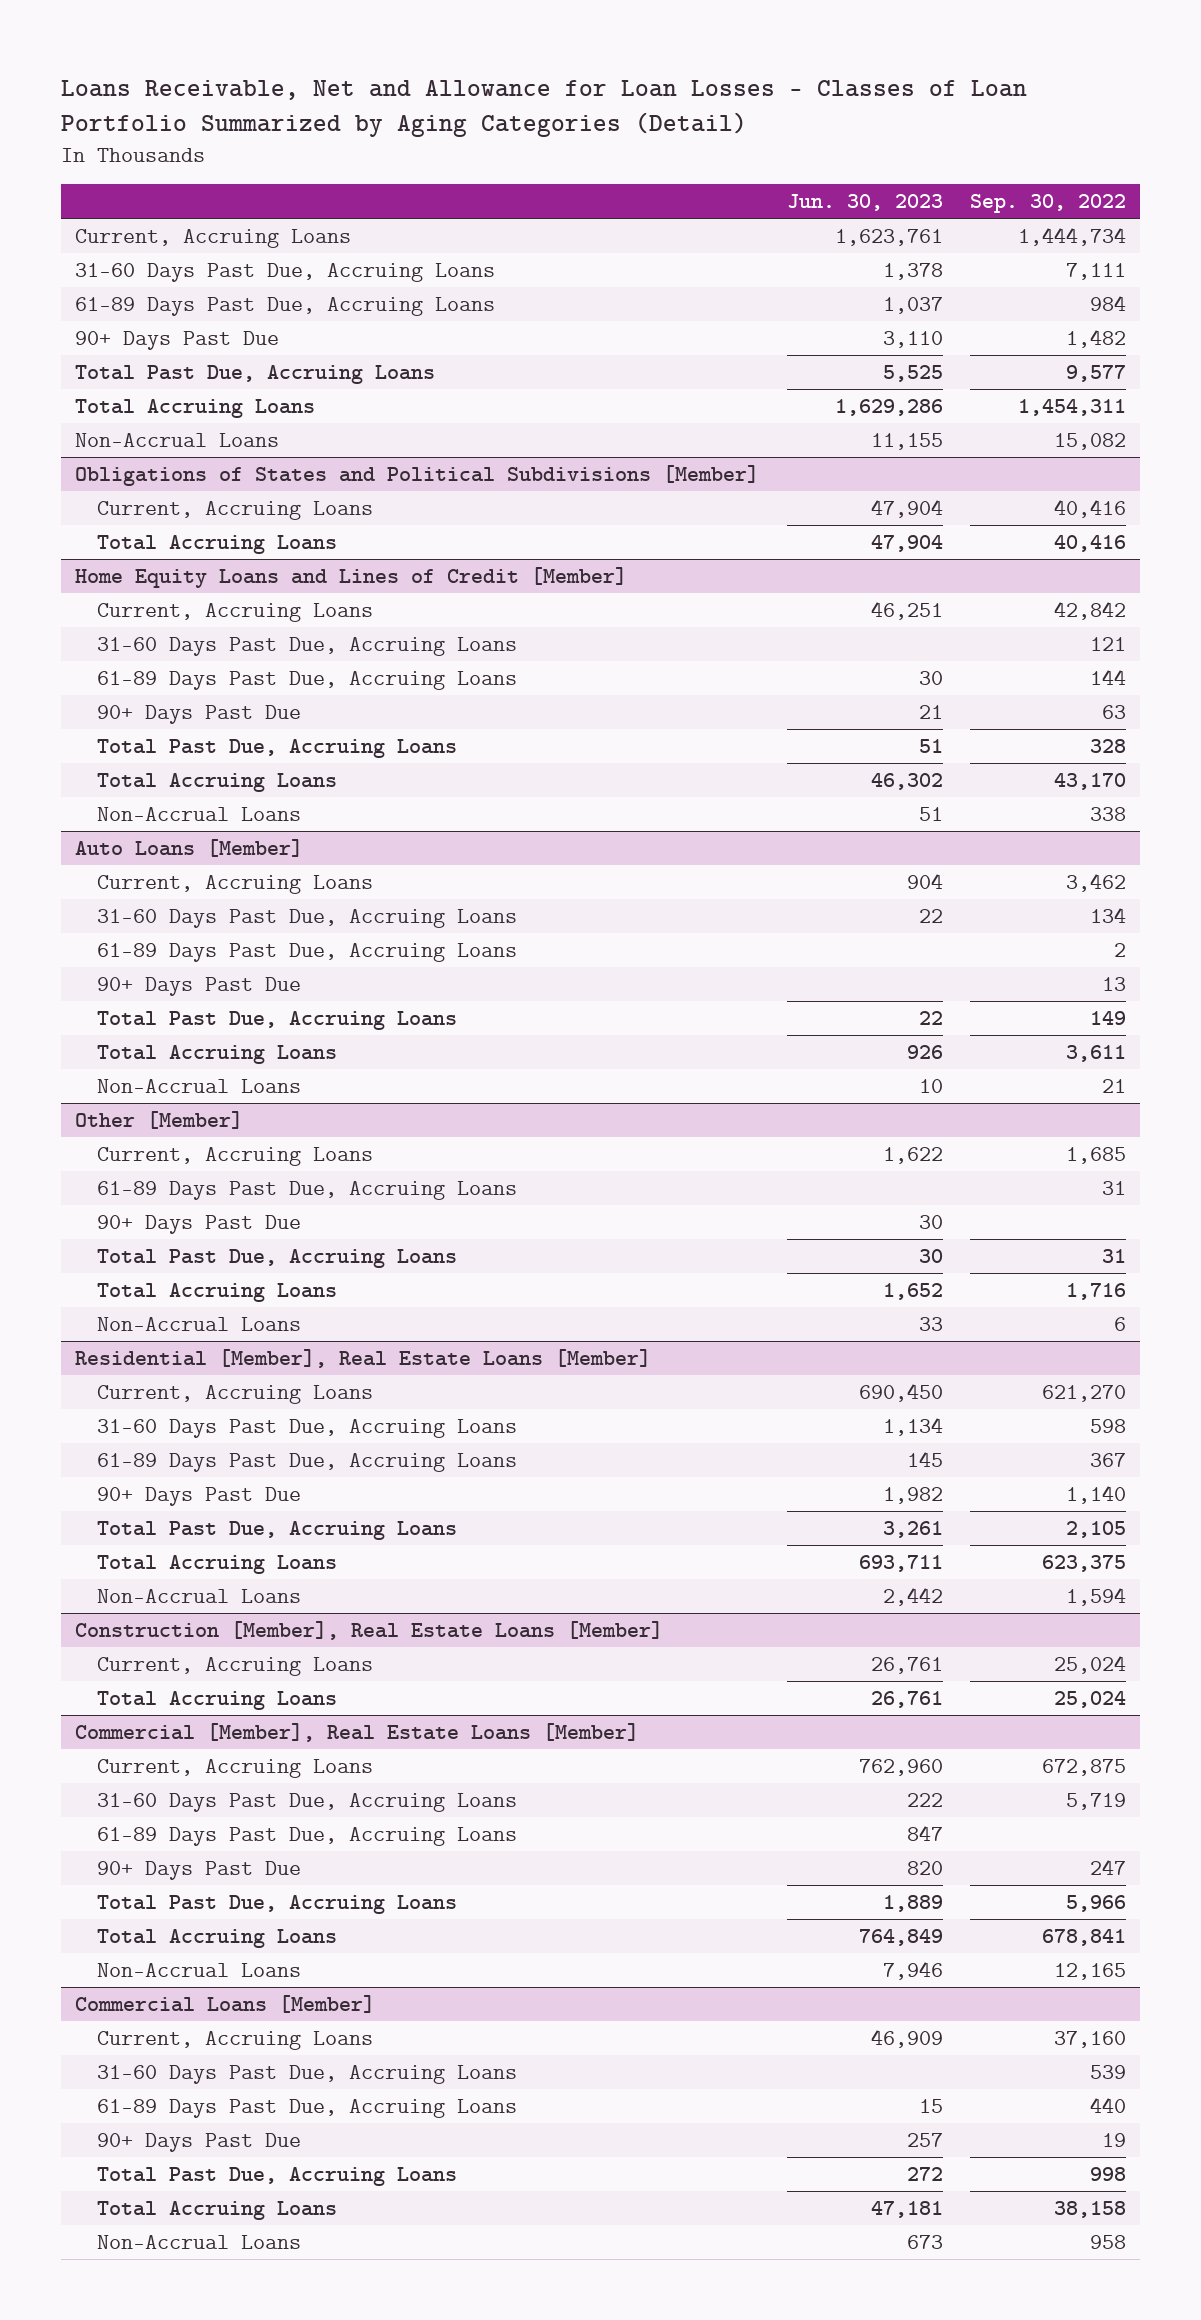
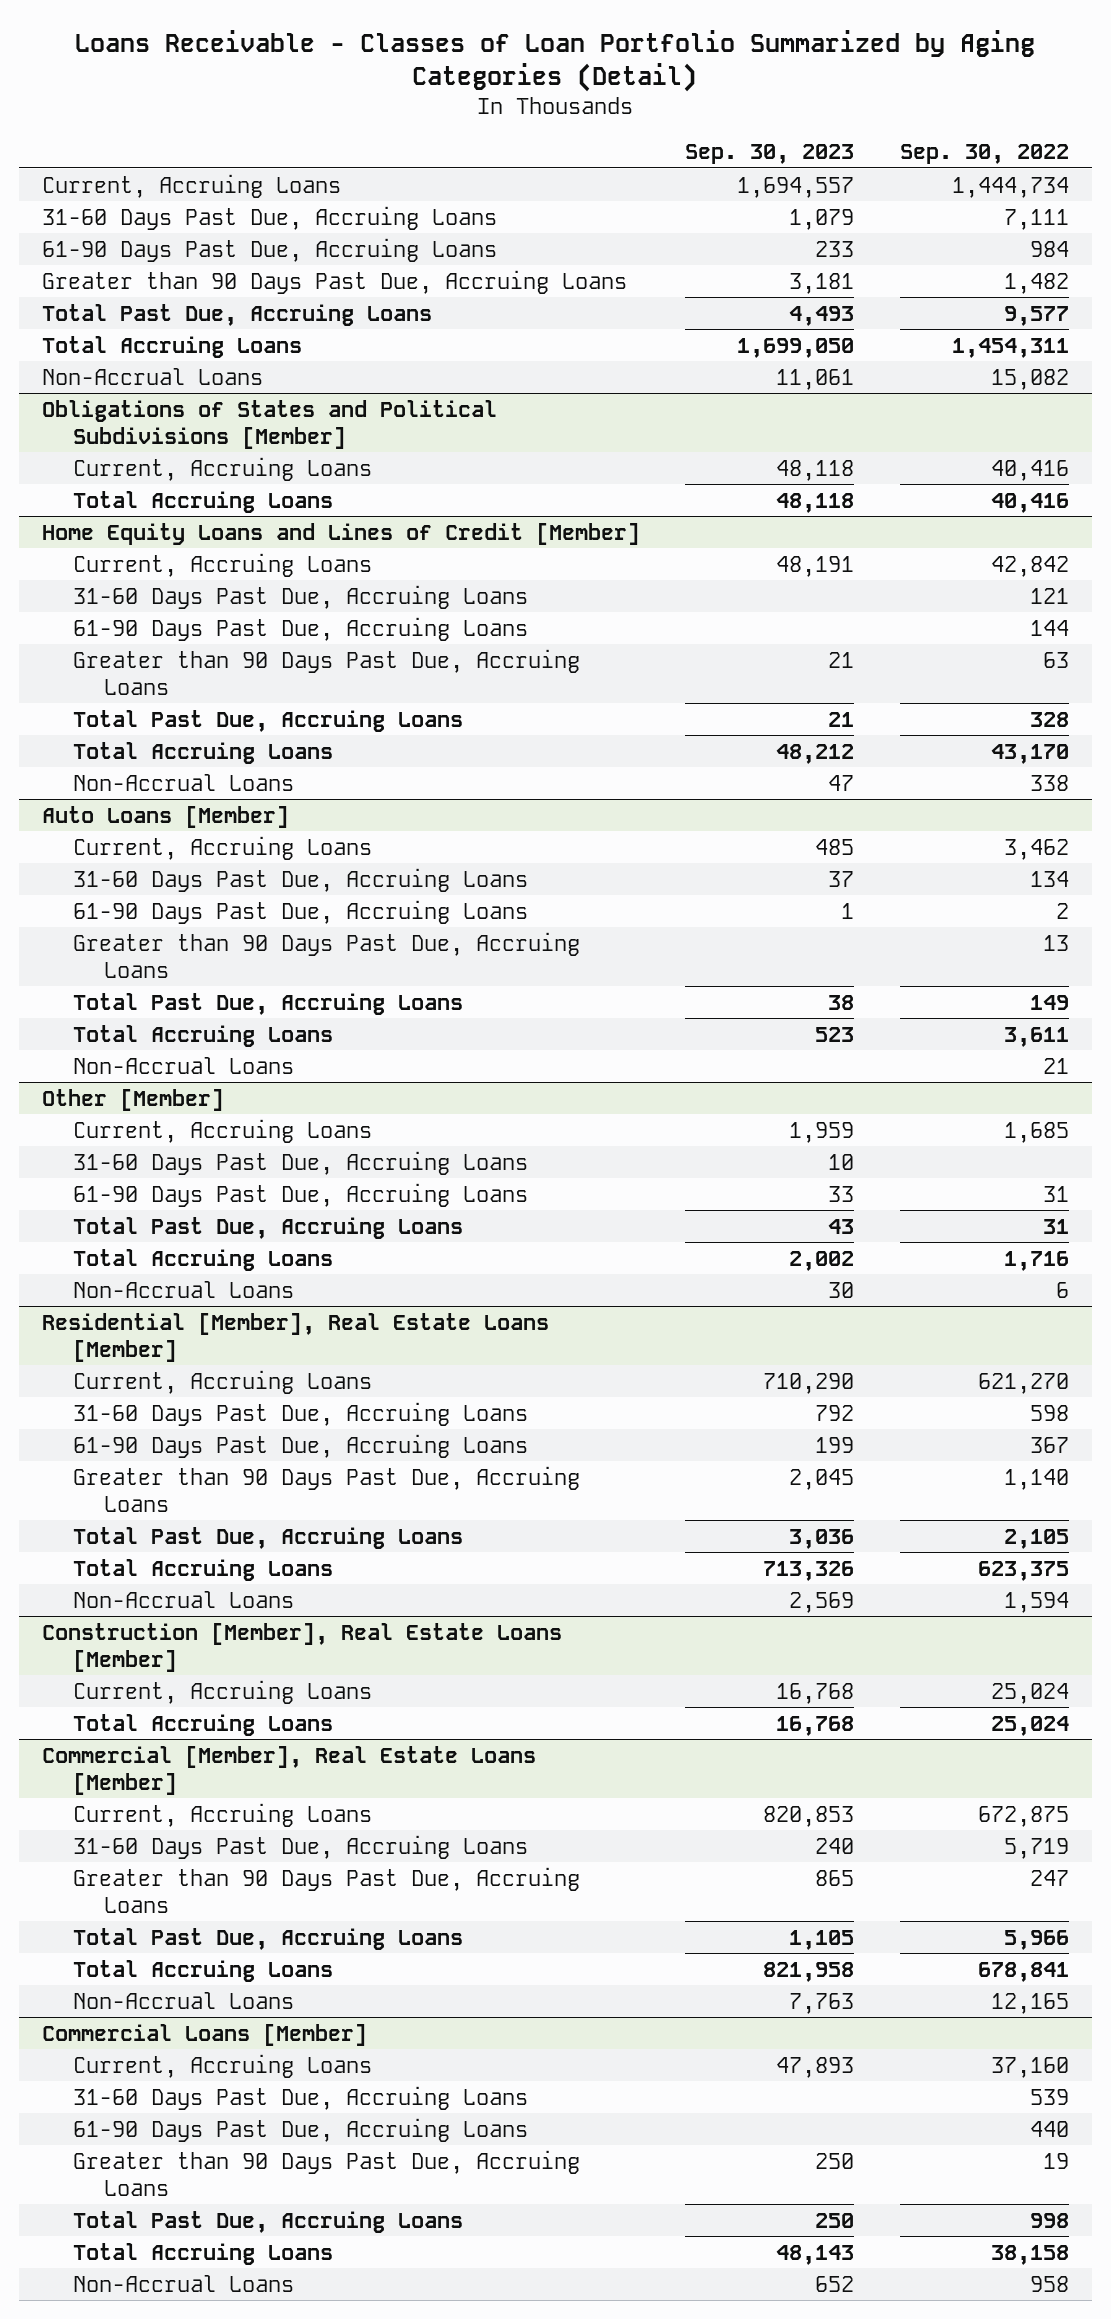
[61,80,1028,138] Loans Receivable, Net and Allowance for Loan Losses - Classes of Loan Portfolio Summarized by Aging Categories (Detail) -> [75,30,1036,93] Loans Receivable - Classes of Loan Portfolio Summarized by Aging Categories (Detail)
[786,194,943,212] Jun. 30, 2023 -> none
none -> [685,144,855,165] Sep. 30, 2023
[74,297,495,317] 61-89 Days Past Due, Accruing Loans -> [41,237,497,262] 61-90 Days Past Due, Accruing Loans
[74,331,279,351] 90+ Days Past Due -> [41,269,627,294] Greater than 90 Days Past Due, Accruing Loans
[97,671,518,691] 61-89 Days Past Due, Accruing Loans -> [73,616,529,641] 61-90 Days Past Due, Accruing Loans
[97,705,302,725] 90+ Days Past Due -> [73,648,581,695] Greater than 90 Days Past Due, Accruing Loans
[97,943,518,963] 61-89 Days Past Due, Accruing Loans -> [73,899,529,924] 61-90 Days Past Due, Accruing Loans
[97,977,302,997] 90+ Days Past Due -> [73,931,581,978] Greater than 90 Days Past Due, Accruing Loans
[97,1215,302,1235] 90+ Days Past Due -> none
none -> [73,1150,529,1175] 31-60 Days Past Due, Accruing Loans
[97,1181,518,1201] 61-89 Days Past Due, Accruing Loans -> [73,1182,529,1207] 61-90 Days Past Due, Accruing Loans
[97,1453,518,1473] 61-89 Days Past Due, Accruing Loans -> [73,1433,529,1458] 61-90 Days Past Due, Accruing Loans
[97,1487,302,1507] 90+ Days Past Due -> [73,1465,581,1512] Greater than 90 Days Past Due, Accruing Loans
[97,1827,518,1847] 61-89 Days Past Due, Accruing Loans -> none
[97,1861,302,1881] 90+ Days Past Due -> [73,1866,581,1913] Greater than 90 Days Past Due, Accruing Loans
[97,2099,518,2119] 61-89 Days Past Due, Accruing Loans -> [73,2117,529,2142] 61-90 Days Past Due, Accruing Loans
[97,2133,302,2153] 90+ Days Past Due -> [73,2149,581,2196] Greater than 90 Days Past Due, Accruing Loans

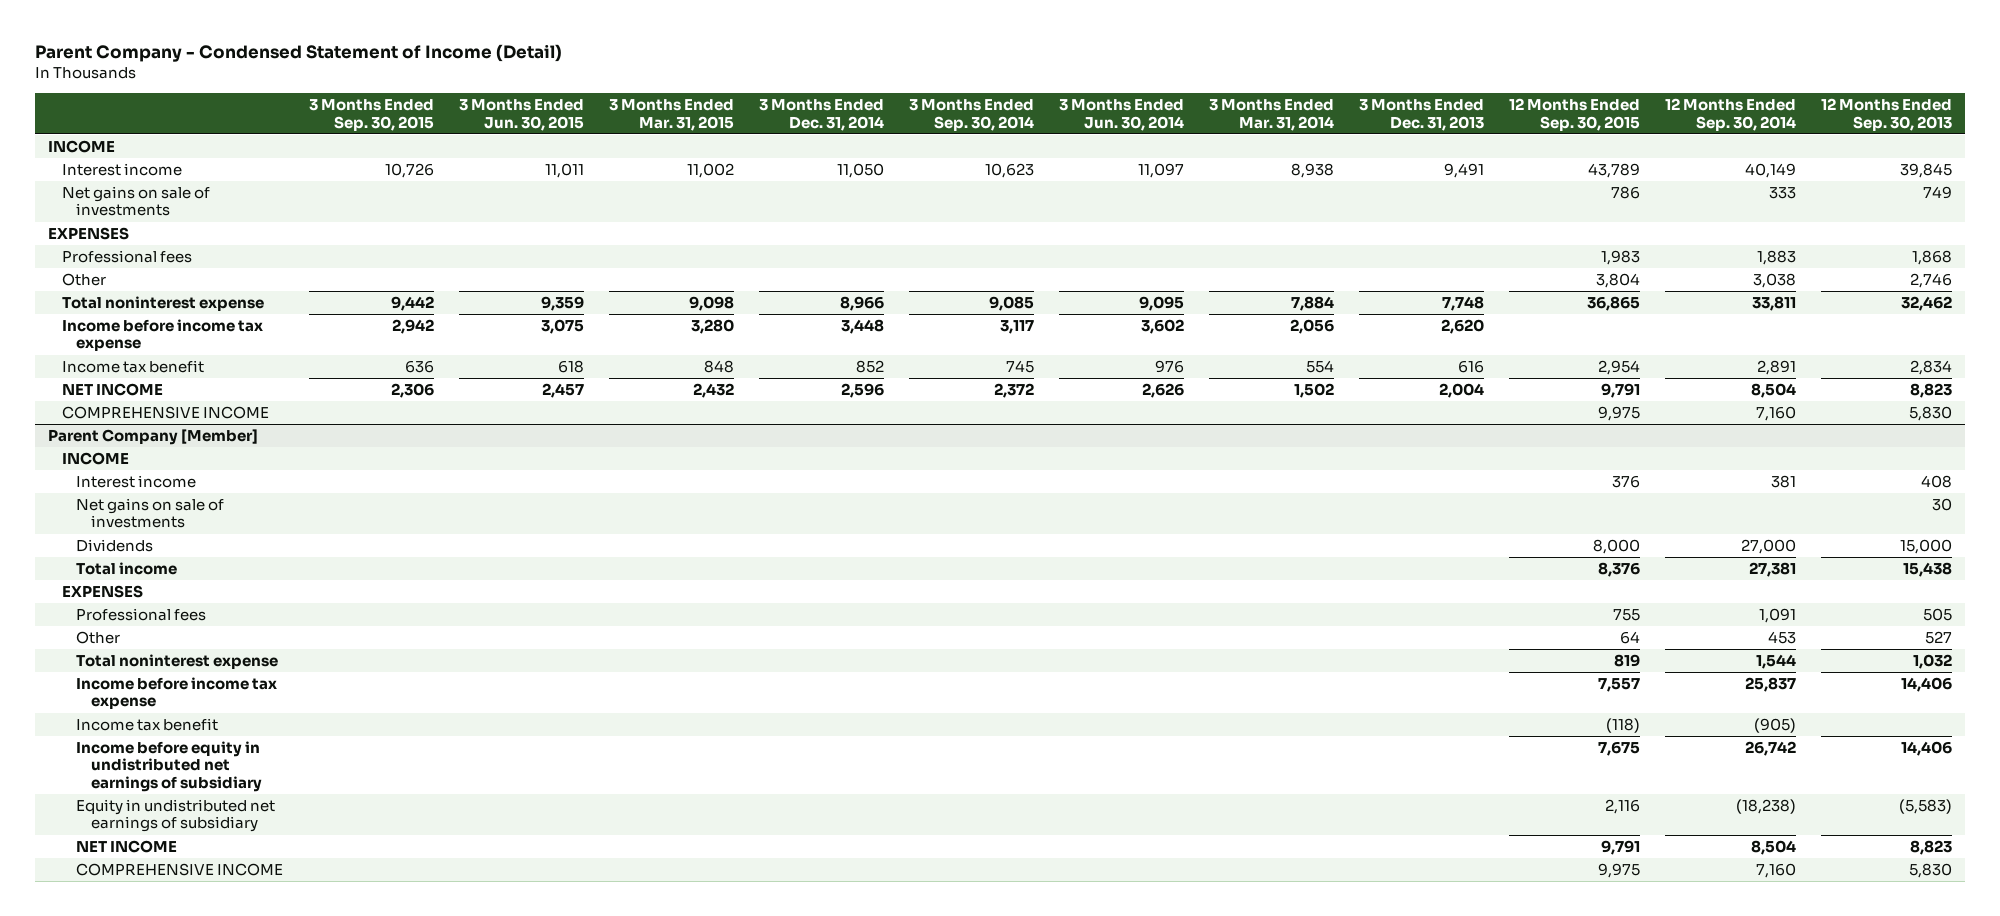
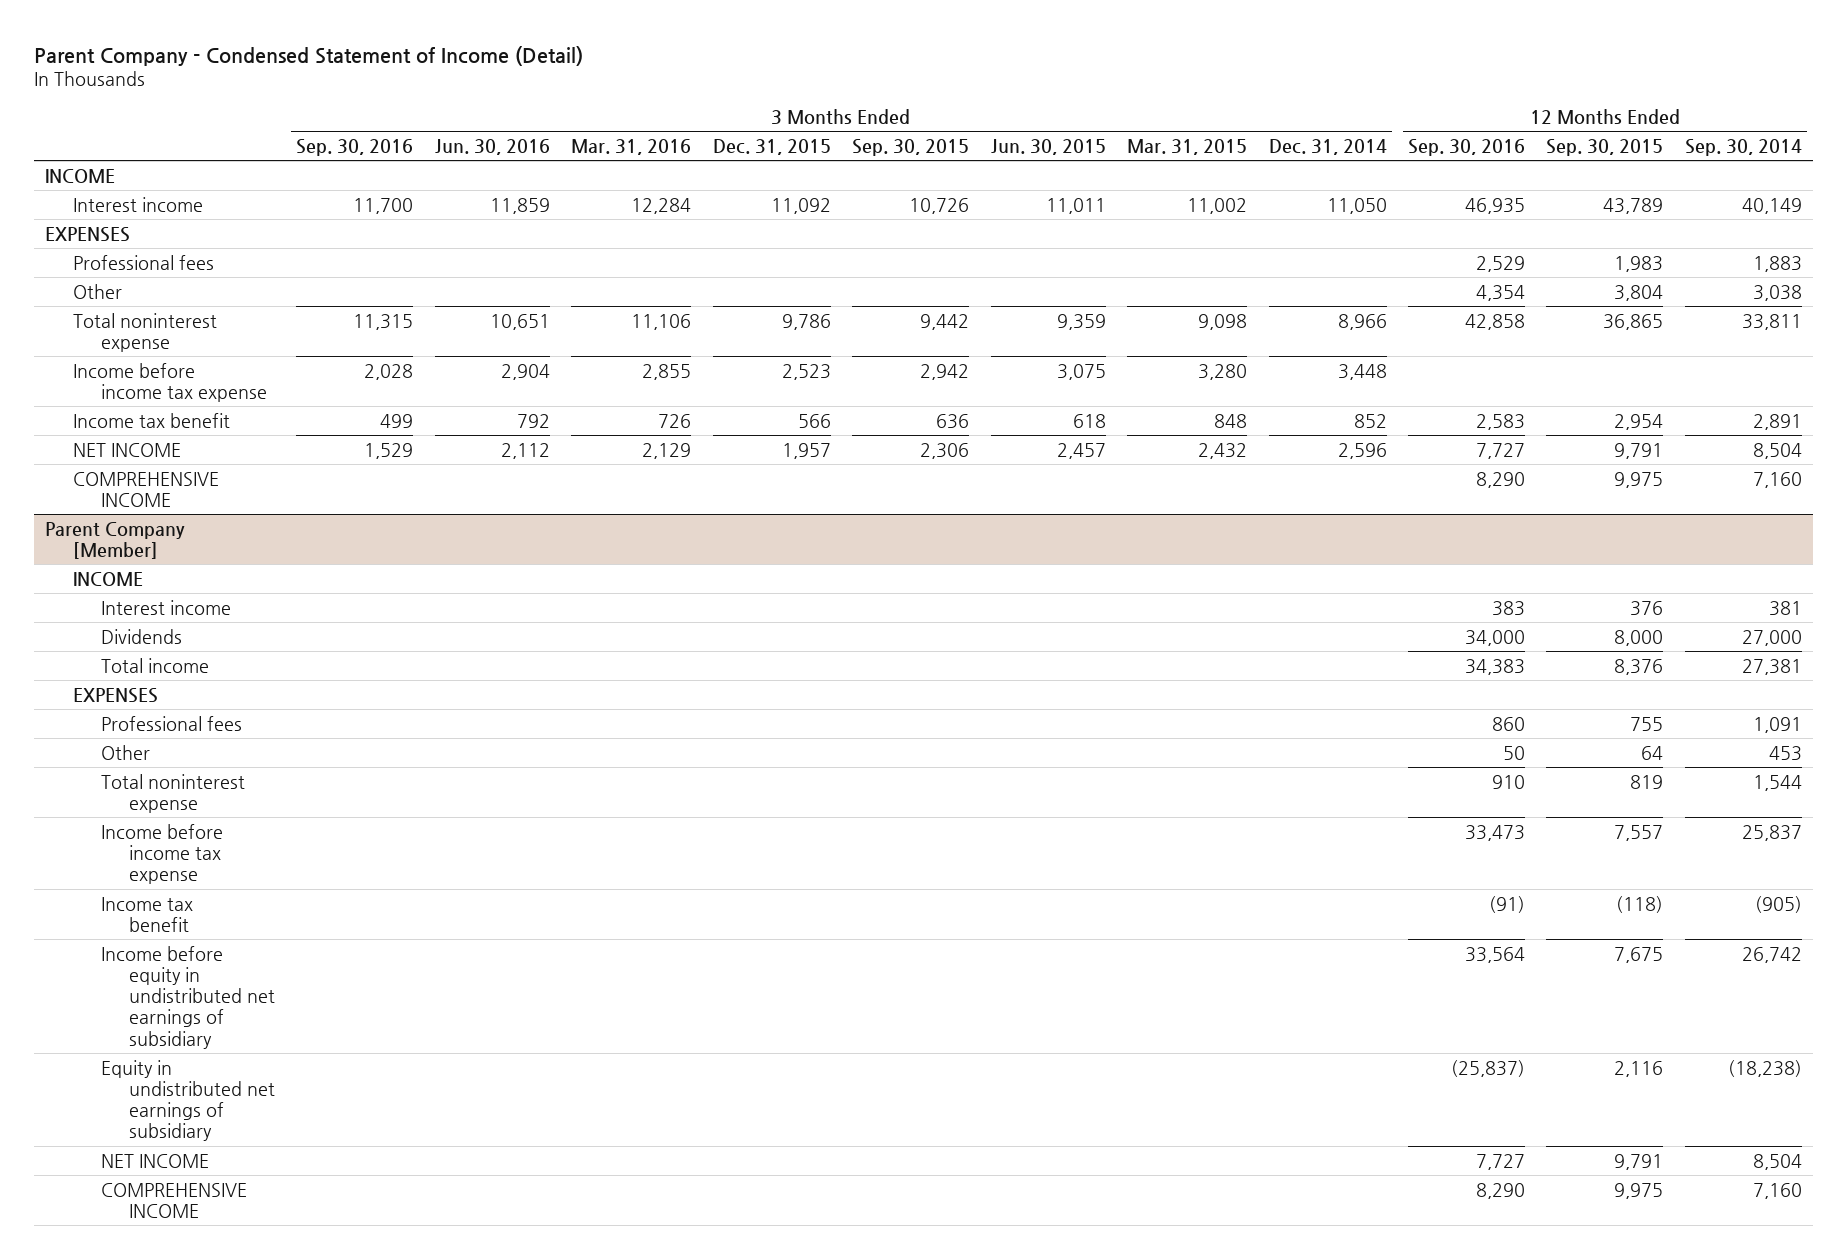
[908,99,1034,131] 3 Months Ended Sep. 30, 2014 -> none
[1058,99,1184,131] 3 Months Ended Jun. 30, 2014 -> none
[1209,99,1335,131] 3 Months Ended Mar. 31, 2014 -> none
[1359,99,1485,131] 3 Months Ended Dec. 31, 2013 -> none
[1821,98,1953,131] 12 Months Ended Sep. 30, 2013 -> none
none -> [296,138,414,156] Sep. 30, 2016
none -> [434,138,550,155] Jun. 30, 2016
none -> [571,138,692,155] Mar. 31, 2016
none -> [712,138,831,155] Dec. 31, 2015
none -> [1408,138,1526,156] Sep. 30, 2016
[62,186,211,217] Net gains on sale of investments -> none
[76,498,225,529] Net gains on sale of investments -> none

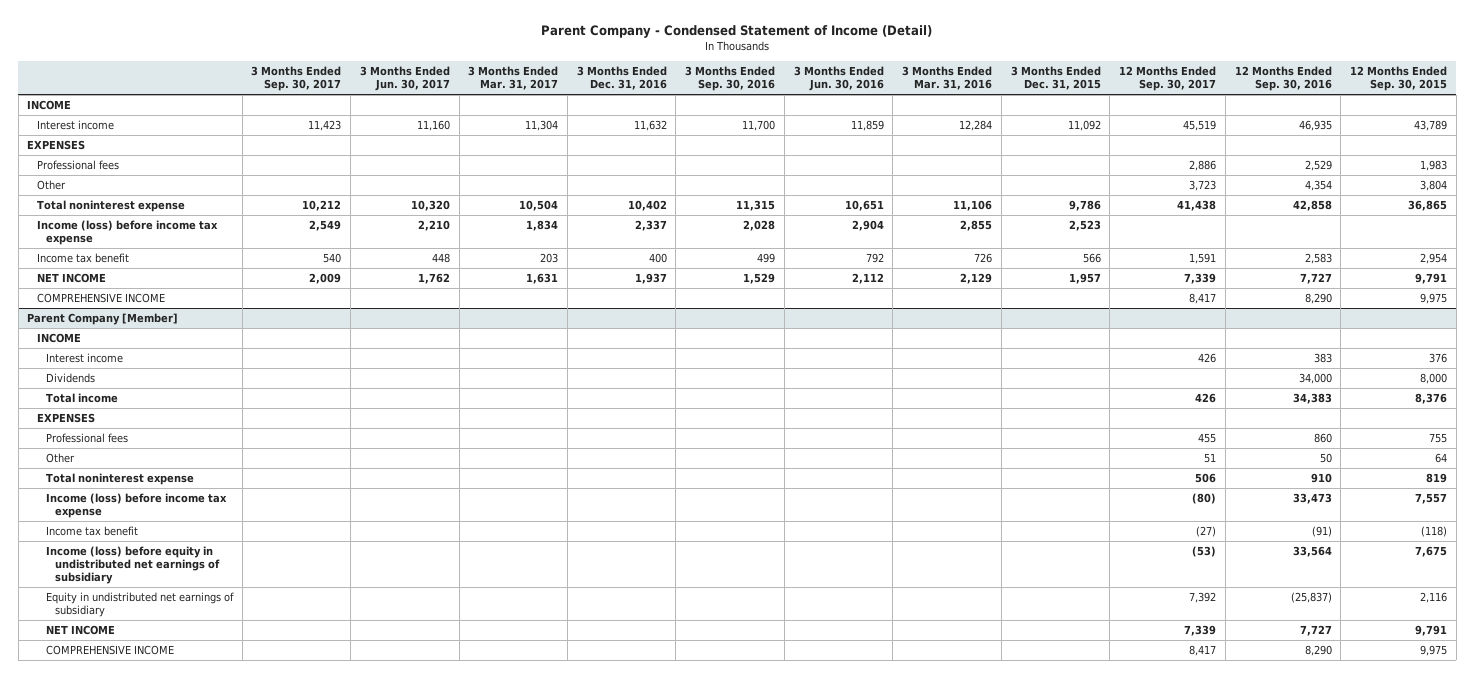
[852,138,970,156] Sep. 30, 2015 -> none
[990,138,1106,155] Jun. 30, 2015 -> none
[1127,138,1248,155] Mar. 31, 2015 -> none
[1268,138,1387,155] Dec. 31, 2014 -> none
[1684,138,1802,156] Sep. 30, 2014 -> none
none -> [251,66,342,92] 3 Months Ended Sep. 30, 2017
none -> [359,66,450,92] 3 Months Ended Jun. 30, 2017
none -> [468,66,559,91] 3 Months Ended Mar. 31, 2017
none -> [576,66,667,91] 3 Months Ended Dec. 31, 2016
none -> [1119,66,1217,92] 12 Months Ended Sep. 30, 2017
[73,362,268,402] Income before income tax expense -> [36,219,218,245] Income (loss) before income tax expense
[101,823,224,885] Income before income tax expense -> [45,492,227,518] Income (loss) before income tax expense
[101,945,275,1049] Income before equity in undistributed net earnings of subsidiary -> [45,545,221,584] Income (loss) before equity in undistributed net earnings of subsidiary

